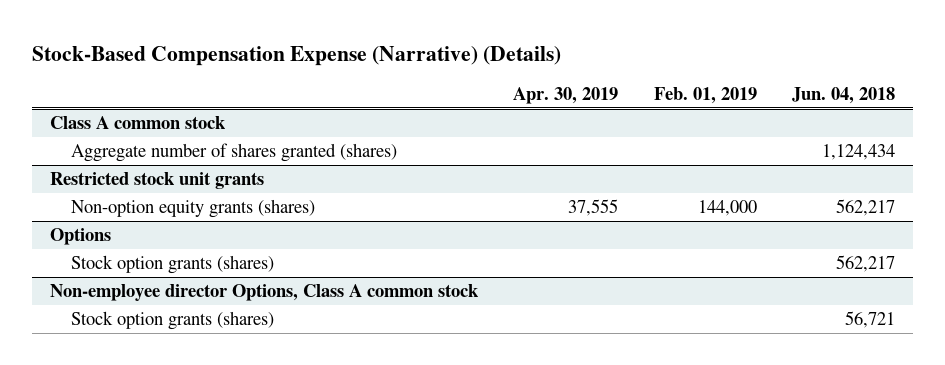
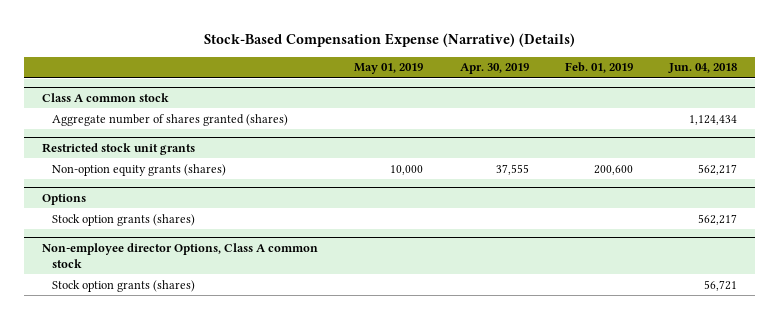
none -> [354,63,424,75] May 01, 2019
[697,200,757,217] 144,000 -> [593,164,633,175] 200,600

